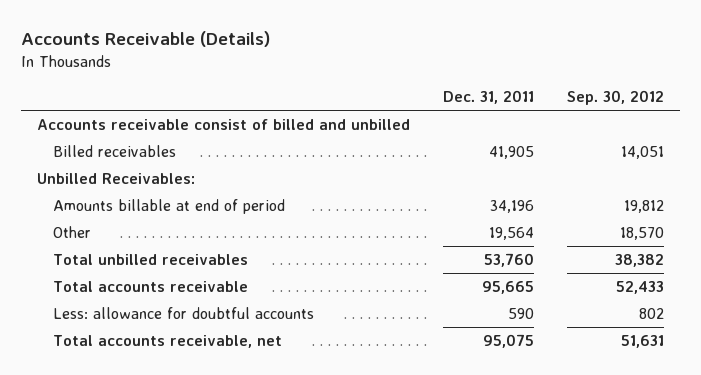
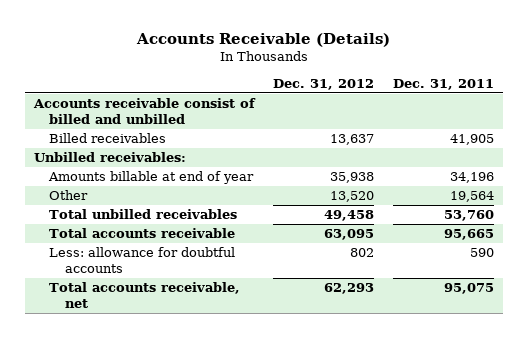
[566,89,664,105] Sep. 30, 2012 -> none
none -> [273,78,375,90] Dec. 31, 2012
[37,172,196,184] Unbilled Receivables: -> [33,152,186,163] Unbilled receivables:
[53,198,286,214] Amounts billable at end of period -> [48,171,255,185] Amounts billable at end of year

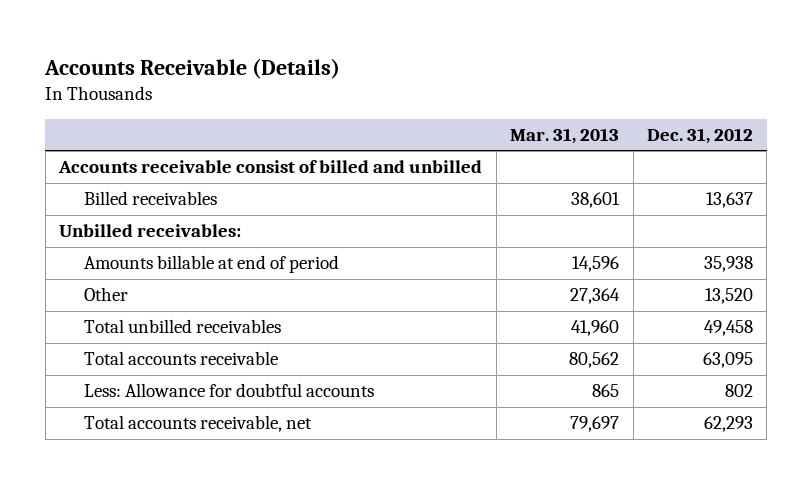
[392,78,494,90] Dec. 31, 2011 -> none
none -> [510,128,620,145] Mar. 31, 2013
[48,171,255,185] Amounts billable at end of year -> [84,255,340,274] Amounts billable at end of period
[49,247,236,274] Less: allowance for doubtful accounts -> [84,383,375,398] Less: Allowance for doubtful accounts

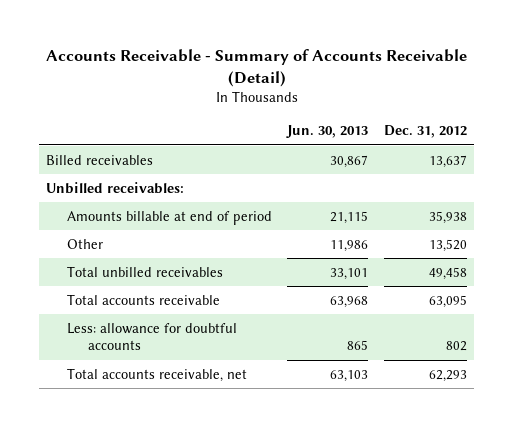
[44,57,341,79] Accounts Receivable (Details) -> [45,48,467,88] Accounts Receivable - Summary of Accounts Receivable (Detail)
[510,128,620,145] Mar. 31, 2013 -> none
none -> [286,125,369,139] Jun. 30, 2013
[58,160,483,174] Accounts receivable consist of billed and unbilled -> none
[84,383,375,398] Less: Allowance for doubtful accounts -> [67,322,238,351] Less: allowance for doubtful accounts

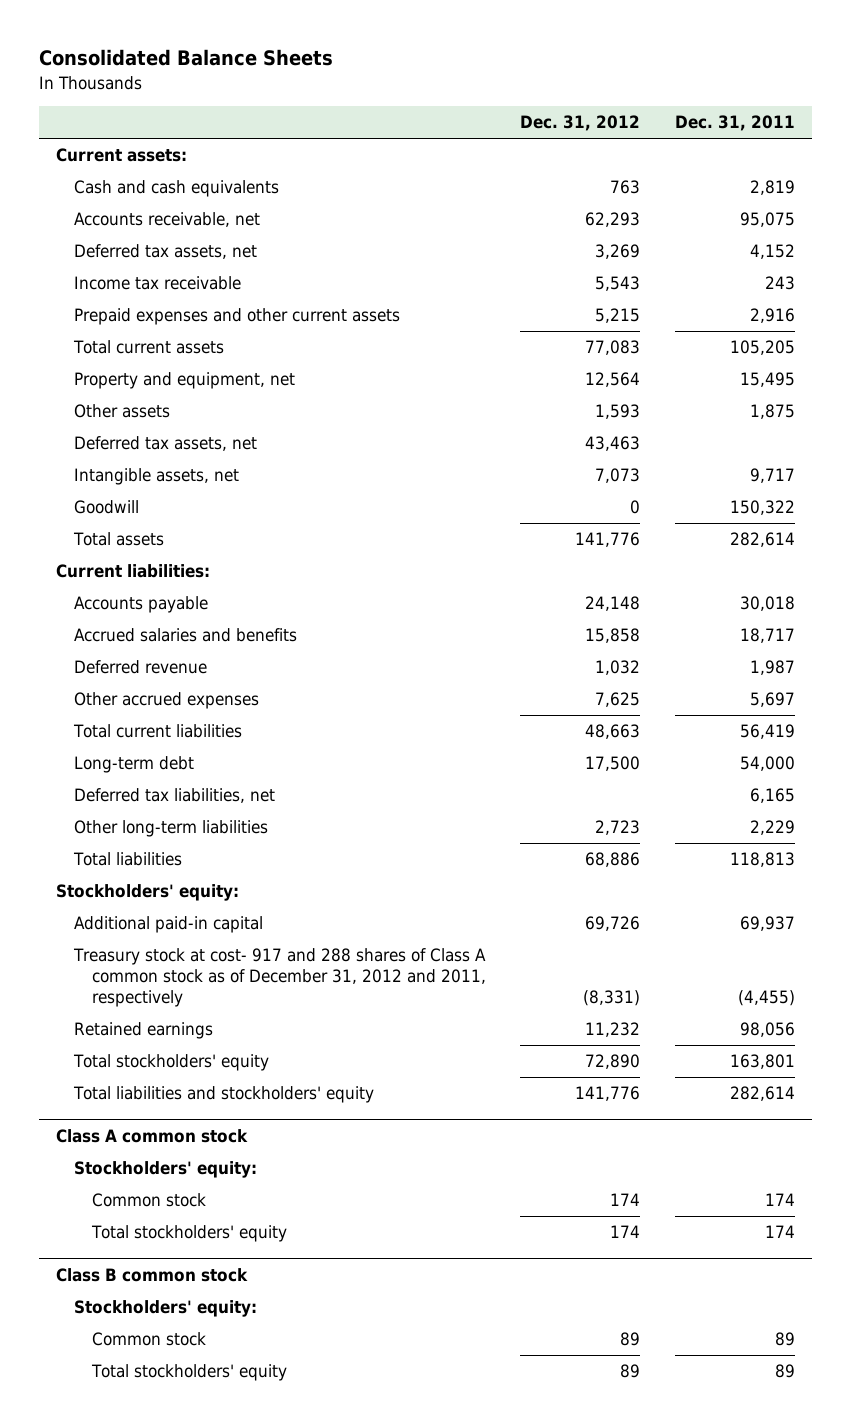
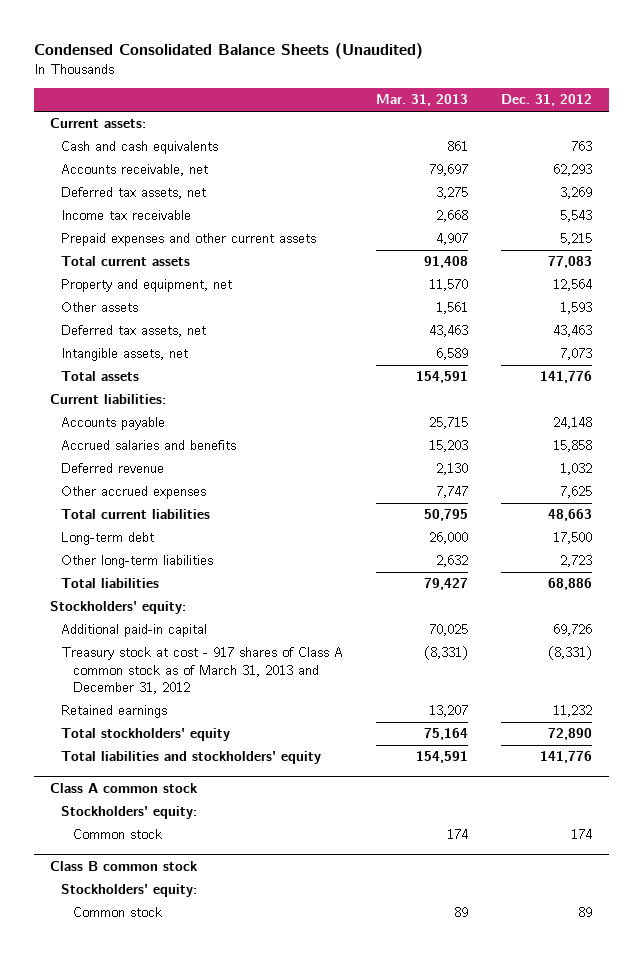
[38,49,333,67] Consolidated Balance Sheets -> [33,43,423,60] Condensed Consolidated Balance Sheets (Unaudited)
[674,115,795,132] Dec. 31, 2011 -> none
none -> [376,94,469,107] Mar. 31, 2013
[74,500,140,515] Goodwill -> none
[74,788,276,804] Deferred tax liabilities, net -> none
[73,948,487,1008] Treasury stock at cost- 917 and 288 shares of Class A common stock as of December 31, 2012 and 2011, respectively -> [61,647,344,694] Treasury stock at cost - 917 shares of Class A common stock as of March 31, 2013 and December 31, 2012
[91,1225,288,1243] Total stockholders' equity -> none
[91,1364,288,1382] Total stockholders' equity -> none

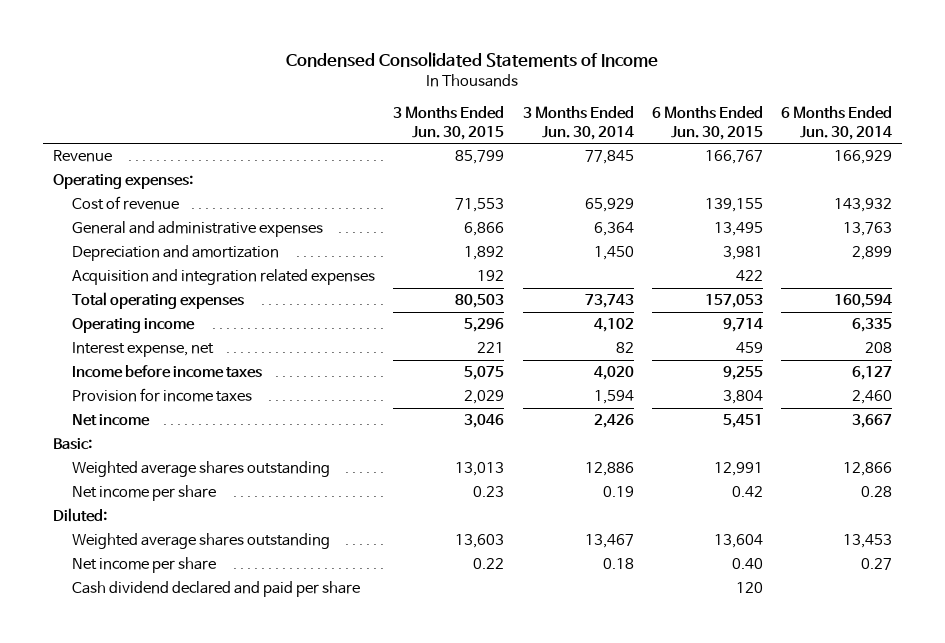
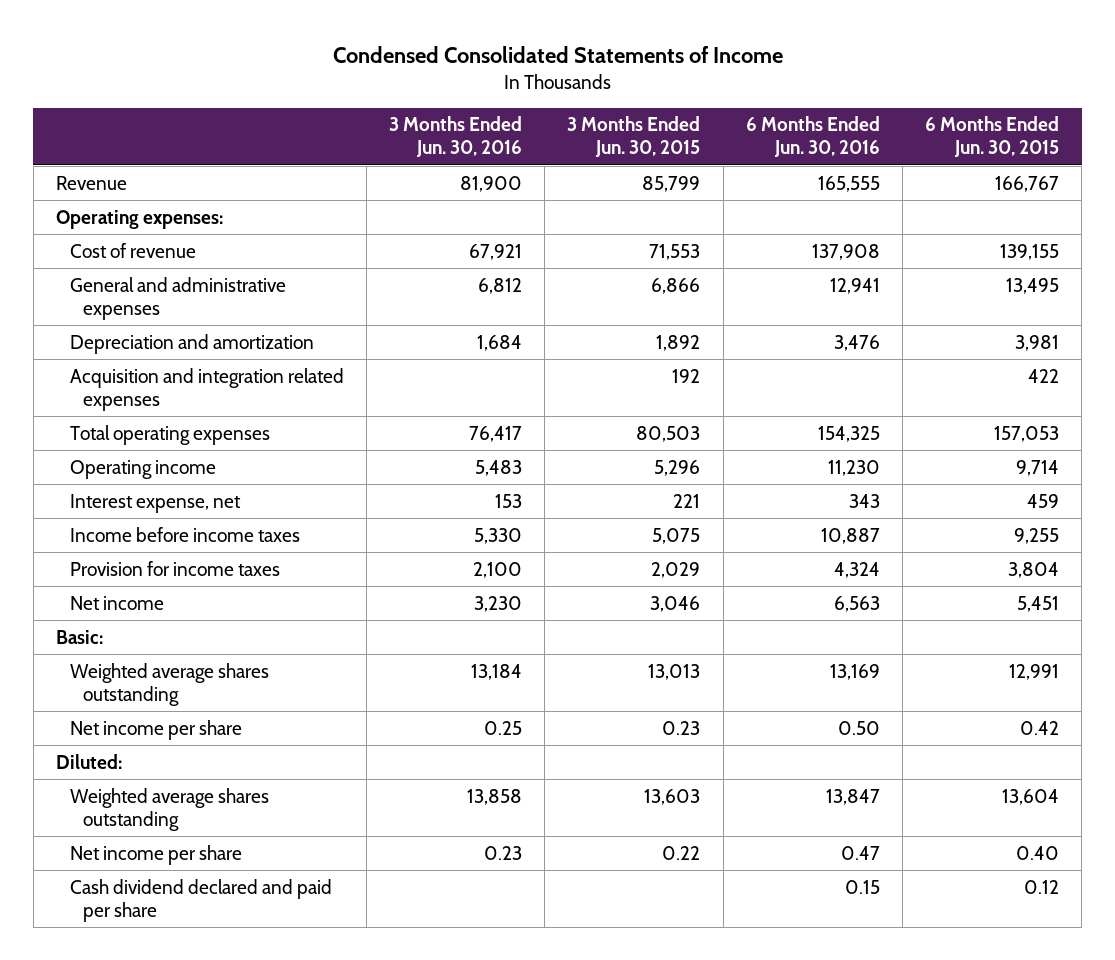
[522,106,634,140] 3 Months Ended Jun. 30, 2014 -> none
[781,106,893,140] 6 Months Ended Jun. 30, 2014 -> none
none -> [389,116,523,158] 3 Months Ended Jun. 30, 2016
none -> [745,116,880,158] 6 Months Ended Jun. 30, 2016
[736,582,764,594] 120 -> [1024,879,1060,894] 0.12

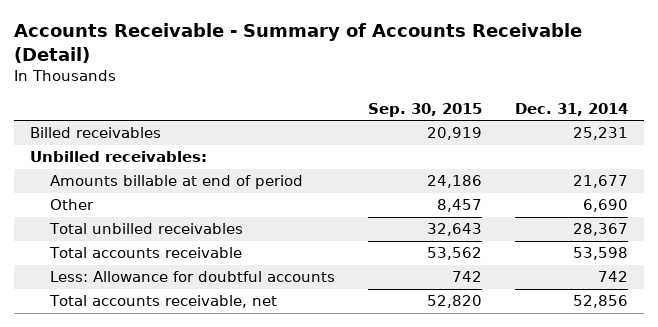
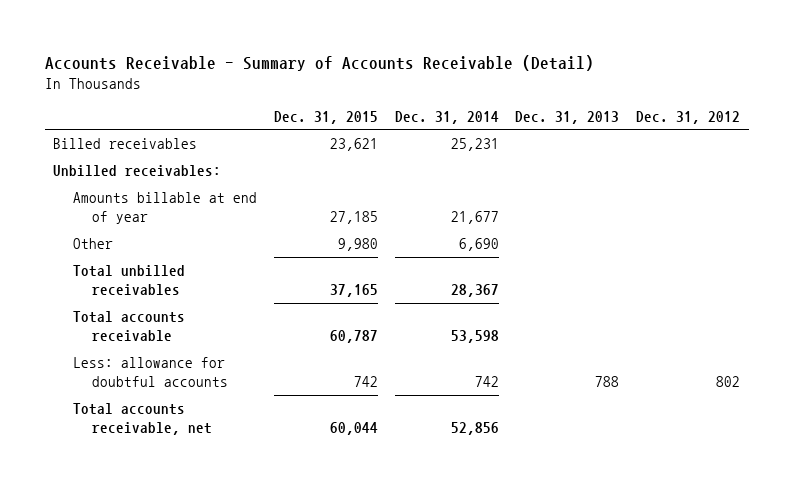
[367,102,482,117] Sep. 30, 2015 -> none
none -> [273,110,378,124] Dec. 31, 2015
none -> [515,110,620,124] Dec. 31, 2013
none -> [636,110,741,124] Dec. 31, 2012
[49,175,303,190] Amounts billable at end of period -> [72,192,257,225] Amounts billable at end of year
[49,271,335,283] Less: Allowance for doubtful accounts -> [72,357,229,388] Less: allowance for doubtful accounts

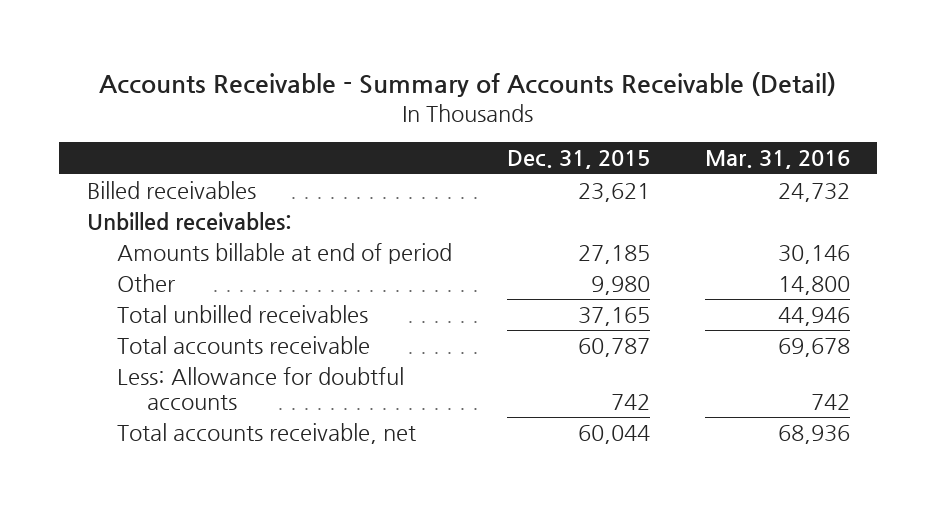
[394,110,499,124] Dec. 31, 2014 -> none
[515,110,620,124] Dec. 31, 2013 -> none
[636,110,741,124] Dec. 31, 2012 -> none
none -> [704,150,850,170] Mar. 31, 2016
[72,192,257,225] Amounts billable at end of year -> [116,243,452,265] Amounts billable at end of period
[72,357,229,388] Less: allowance for doubtful accounts -> [116,367,404,410] Less: Allowance for doubtful accounts

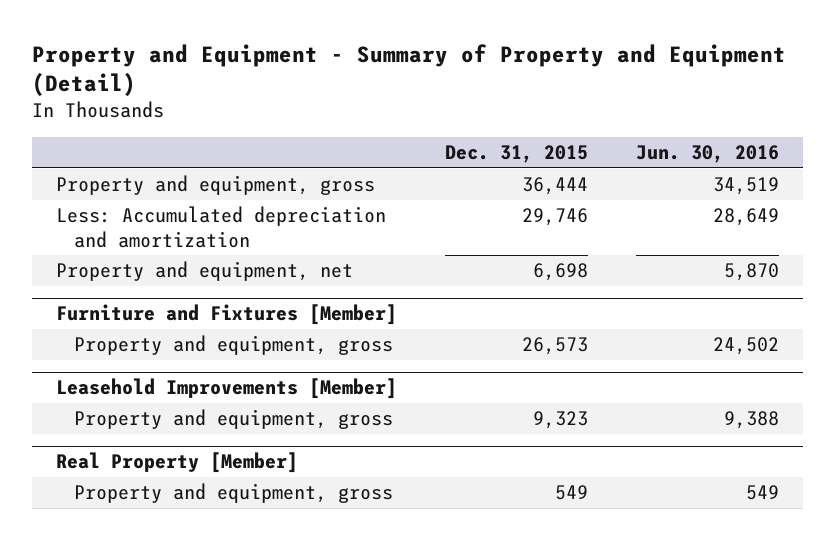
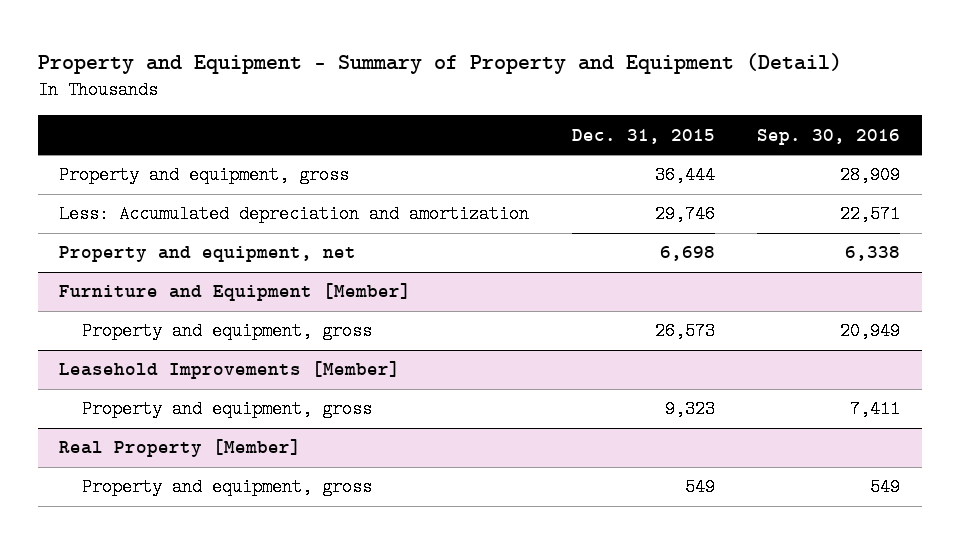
[635,145,779,164] Jun. 30, 2016 -> none
none -> [757,128,901,145] Sep. 30, 2016
[55,304,397,326] Furniture and Fixtures [Member] -> [59,283,412,302] Furniture and Equipment [Member]

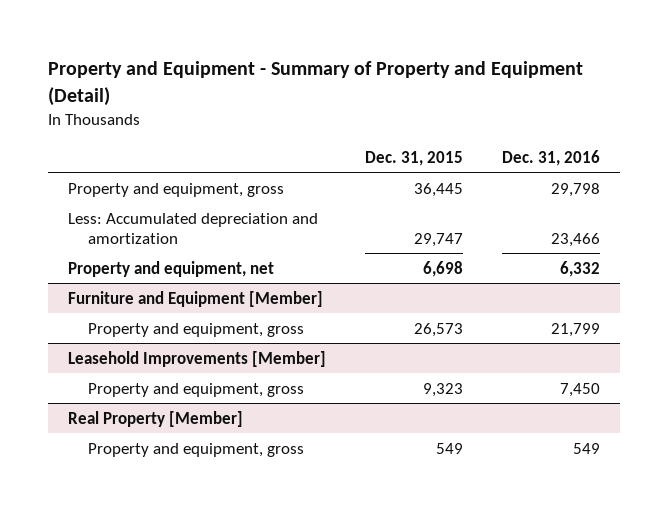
[757,128,901,145] Sep. 30, 2016 -> none
none -> [502,149,601,166] Dec. 31, 2016
[654,166,715,185] 36,444 -> [414,182,464,197] 36,445
[654,205,715,224] 29,746 -> [414,232,464,247] 29,747

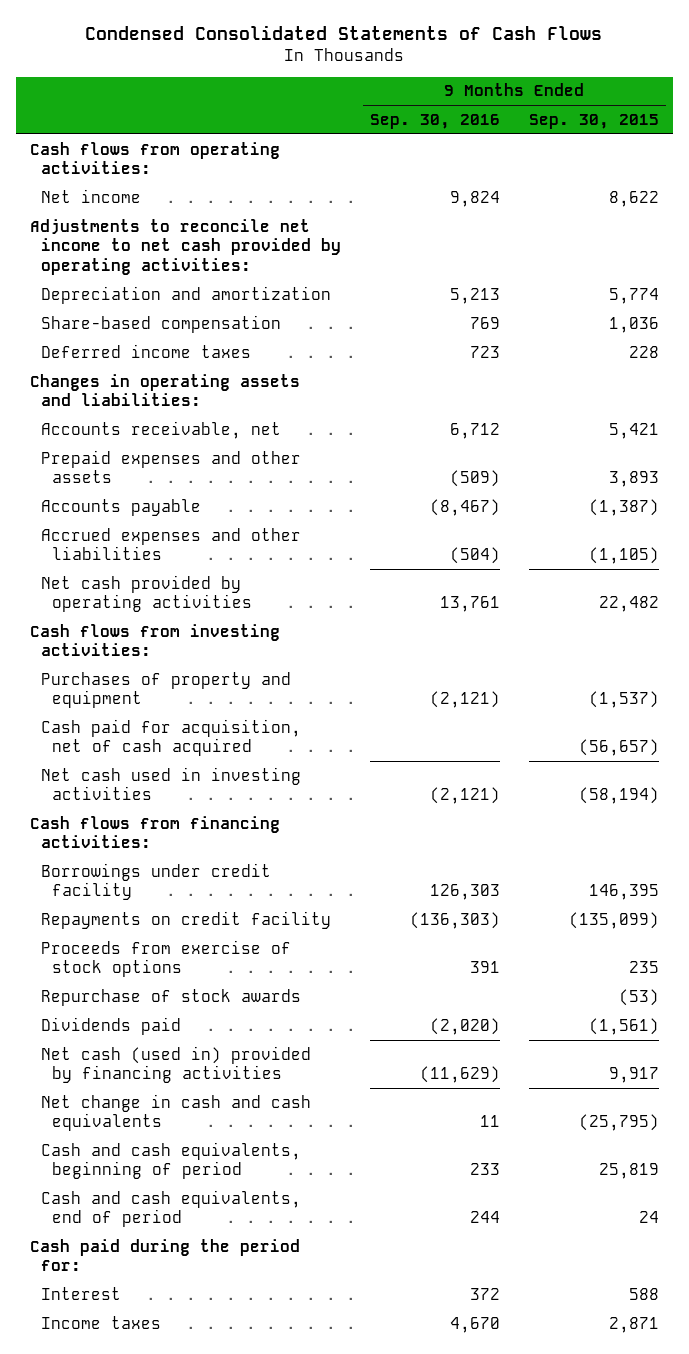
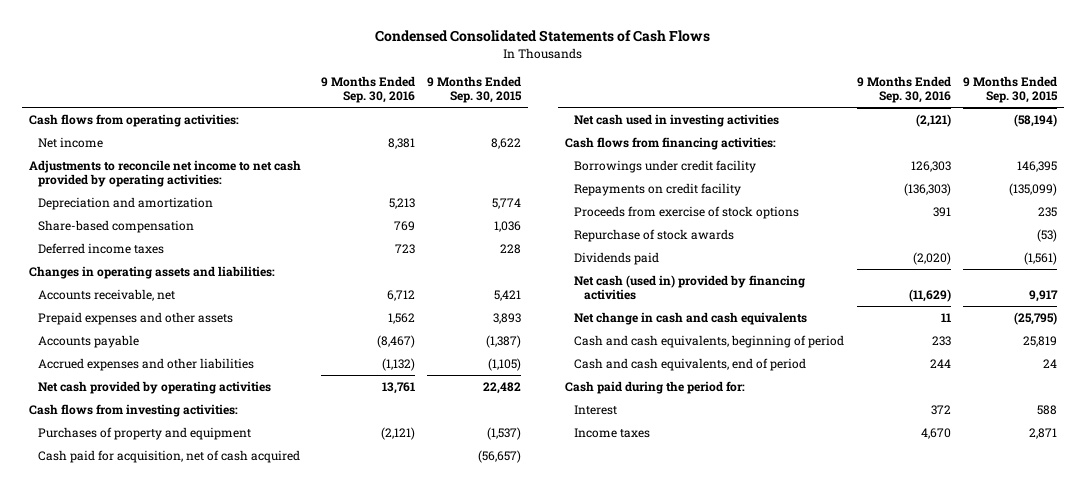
[449,190,500,207] 9,824 -> [387,137,415,149] 8,381
[449,470,500,488] (509) -> [387,312,415,324] 1,562
[449,547,500,565] (504) -> [381,357,415,371] (1,132)

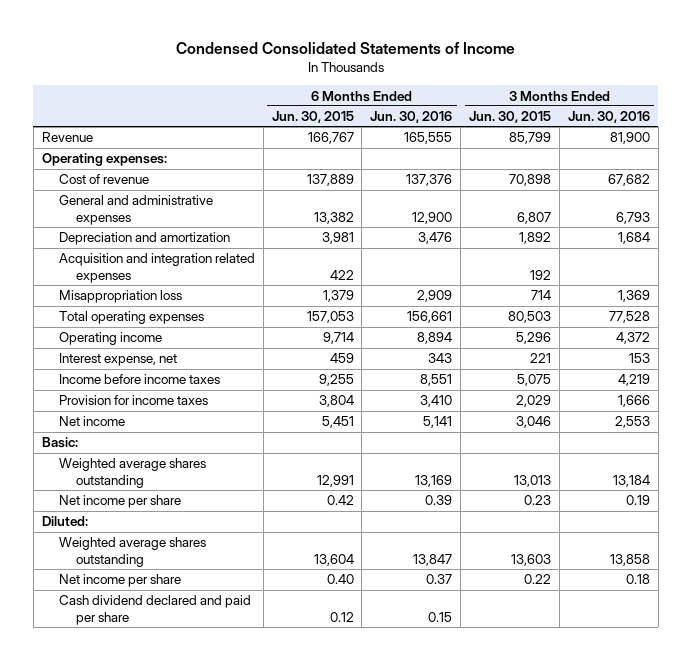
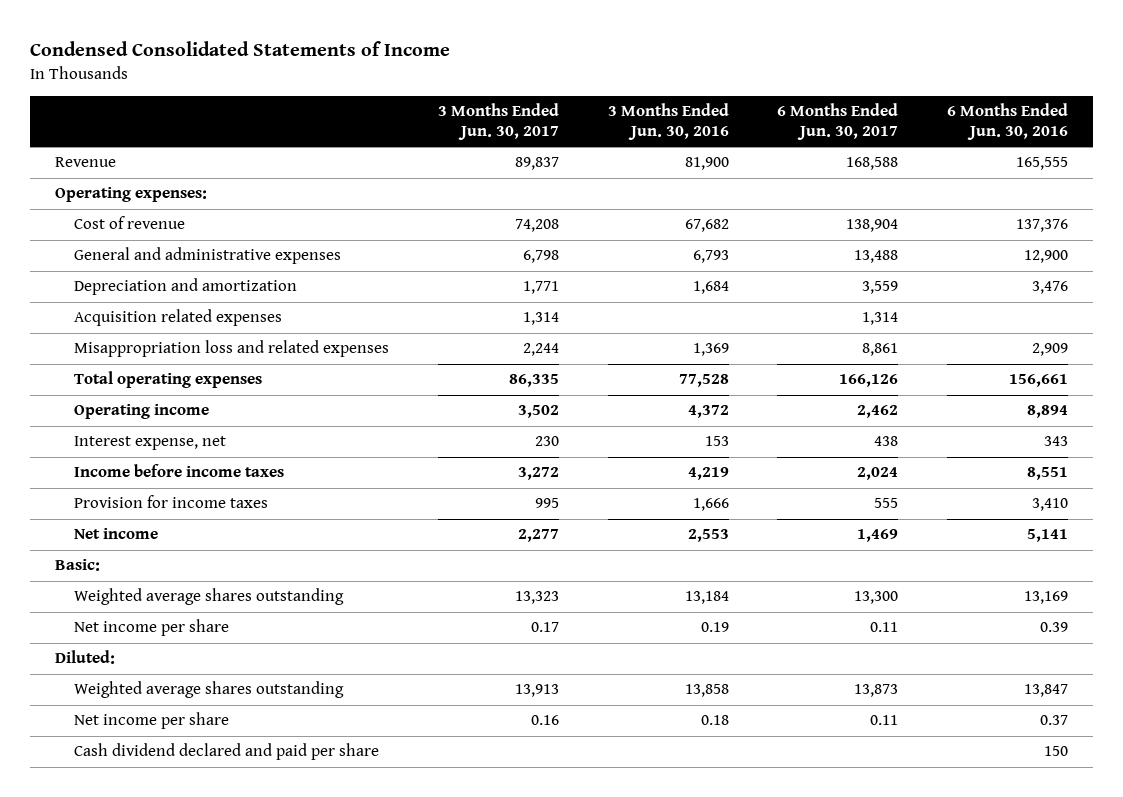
[271,111,354,124] Jun. 30, 2015 -> none
[469,111,552,124] Jun. 30, 2015 -> none
none -> [437,103,559,140] 3 Months Ended Jun. 30, 2017
none -> [777,103,899,140] 6 Months Ended Jun. 30, 2017
[58,253,255,283] Acquisition and integration related expenses -> [73,309,282,327] Acquisition related expenses
[58,290,182,304] Misappropriation loss -> [73,340,389,358] Misappropriation loss and related expenses
[428,611,453,622] 0.15 -> [1044,746,1069,757] 150

